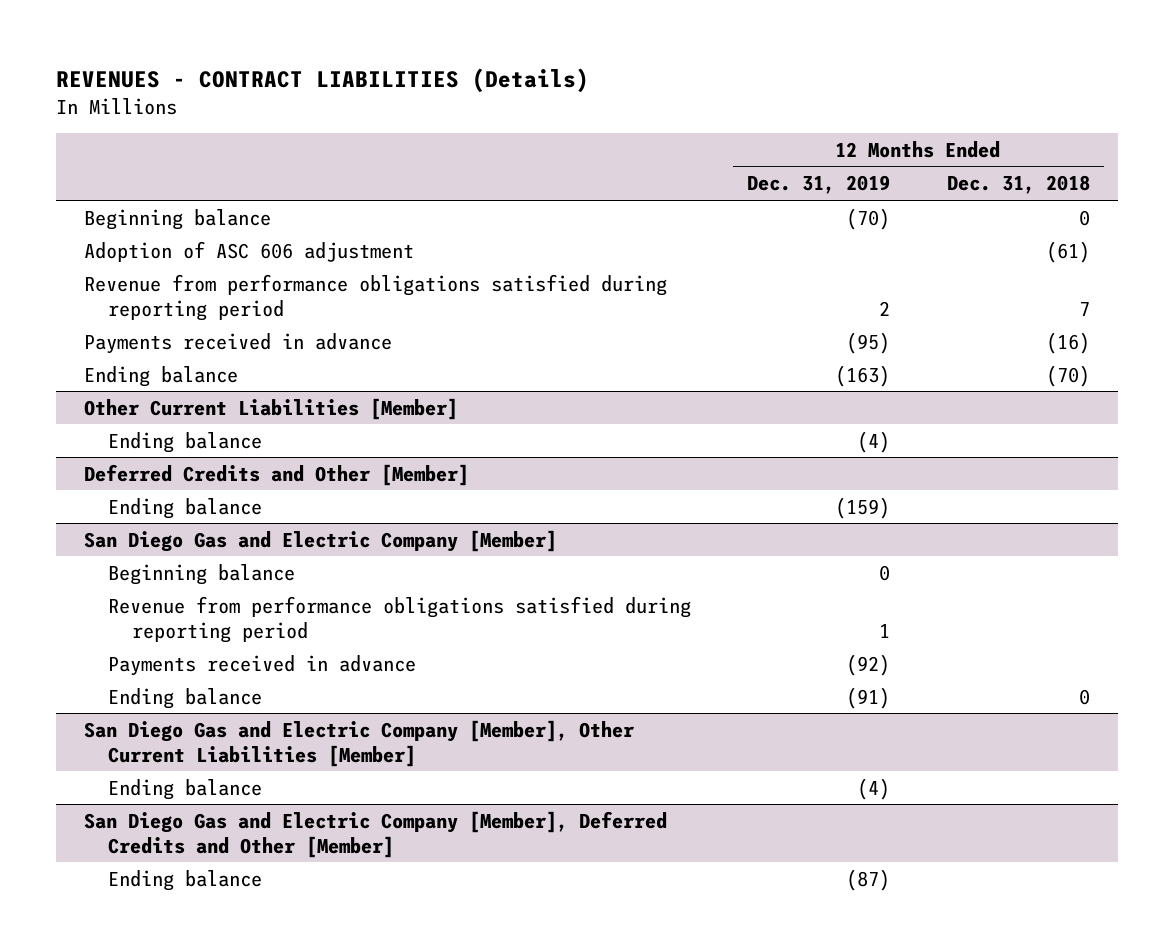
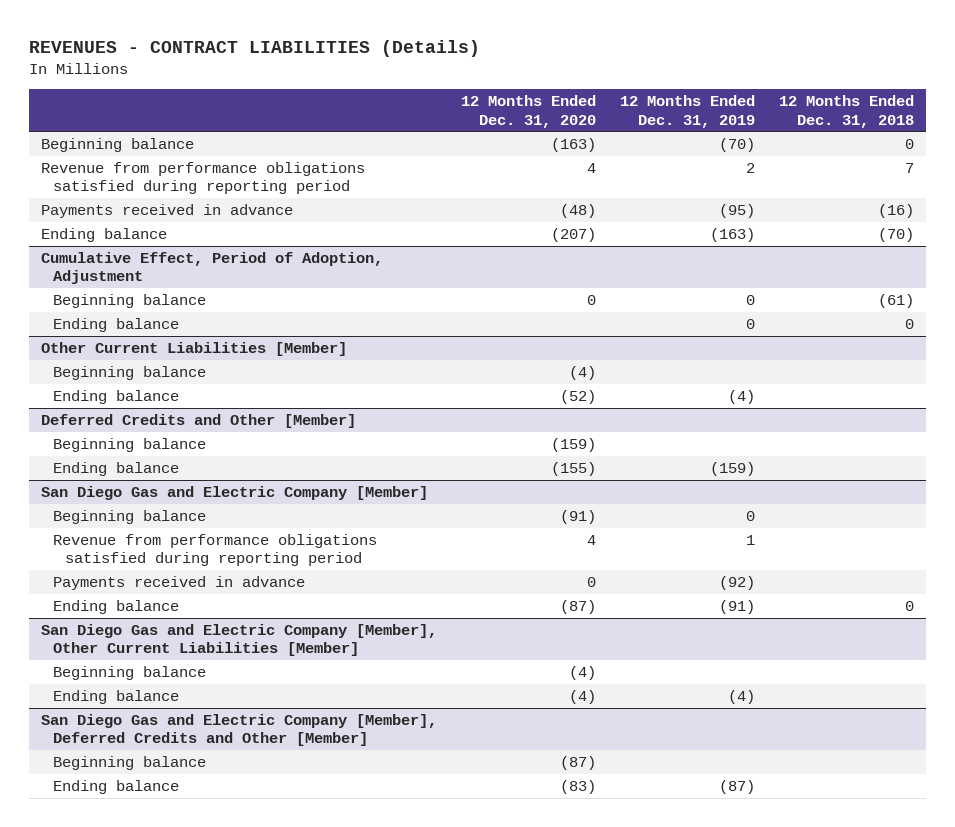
none -> [460,95,596,128] 12 Months Ended Dec. 31, 2020
[84,240,415,262] Adoption of ASC 606 adjustment -> none
none -> [40,251,383,285] Cumulative Effect, Period of Adoption, Adjustment
none -> [52,293,206,308] Beginning balance
none -> [52,317,179,332] Ending balance
none -> [52,365,206,380] Beginning balance
none -> [52,437,206,452] Beginning balance
none -> [52,665,206,680] Beginning balance
none -> [52,755,206,770] Beginning balance

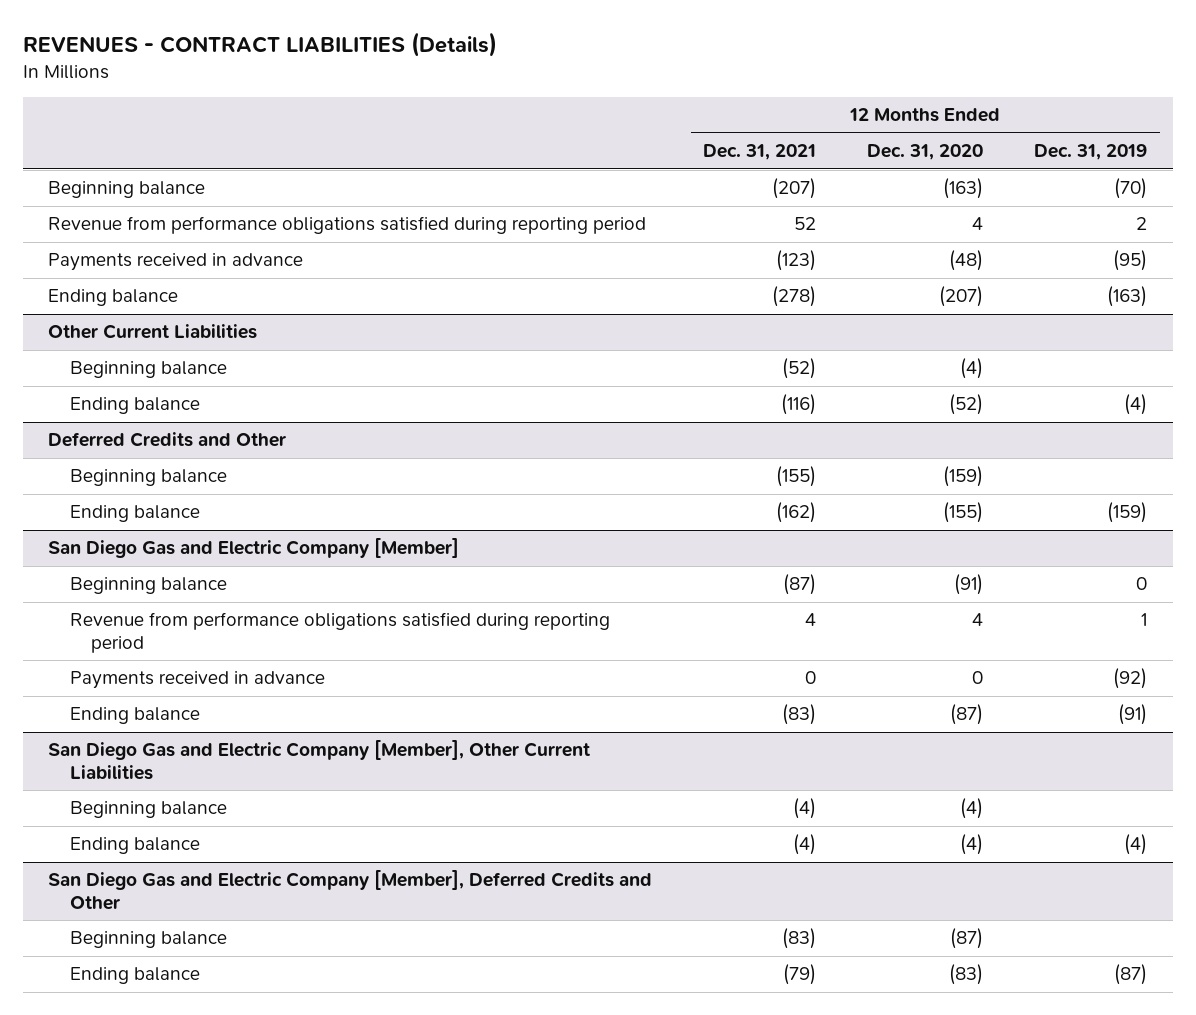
[779,95,915,128] 12 Months Ended Dec. 31, 2018 -> none
none -> [703,144,817,161] Dec. 31, 2021
[40,251,383,285] Cumulative Effect, Period of Adoption, Adjustment -> none
[52,293,206,308] Beginning balance -> none
[52,317,179,332] Ending balance -> none
[40,341,347,356] Other Current Liabilities [Member] -> [48,324,258,340] Other Current Liabilities
[40,413,356,428] Deferred Credits and Other [Member] -> [48,432,287,448] Deferred Credits and Other
[40,623,437,657] San Diego Gas and Electric Company [Member], Other Current Liabilities [Member] -> [48,740,591,780] San Diego Gas and Electric Company [Member], Other Current Liabilities
[40,713,437,747] San Diego Gas and Electric Company [Member], Deferred Credits and Other [Member] -> [48,870,653,910] San Diego Gas and Electric Company [Member], Deferred Credits and Other

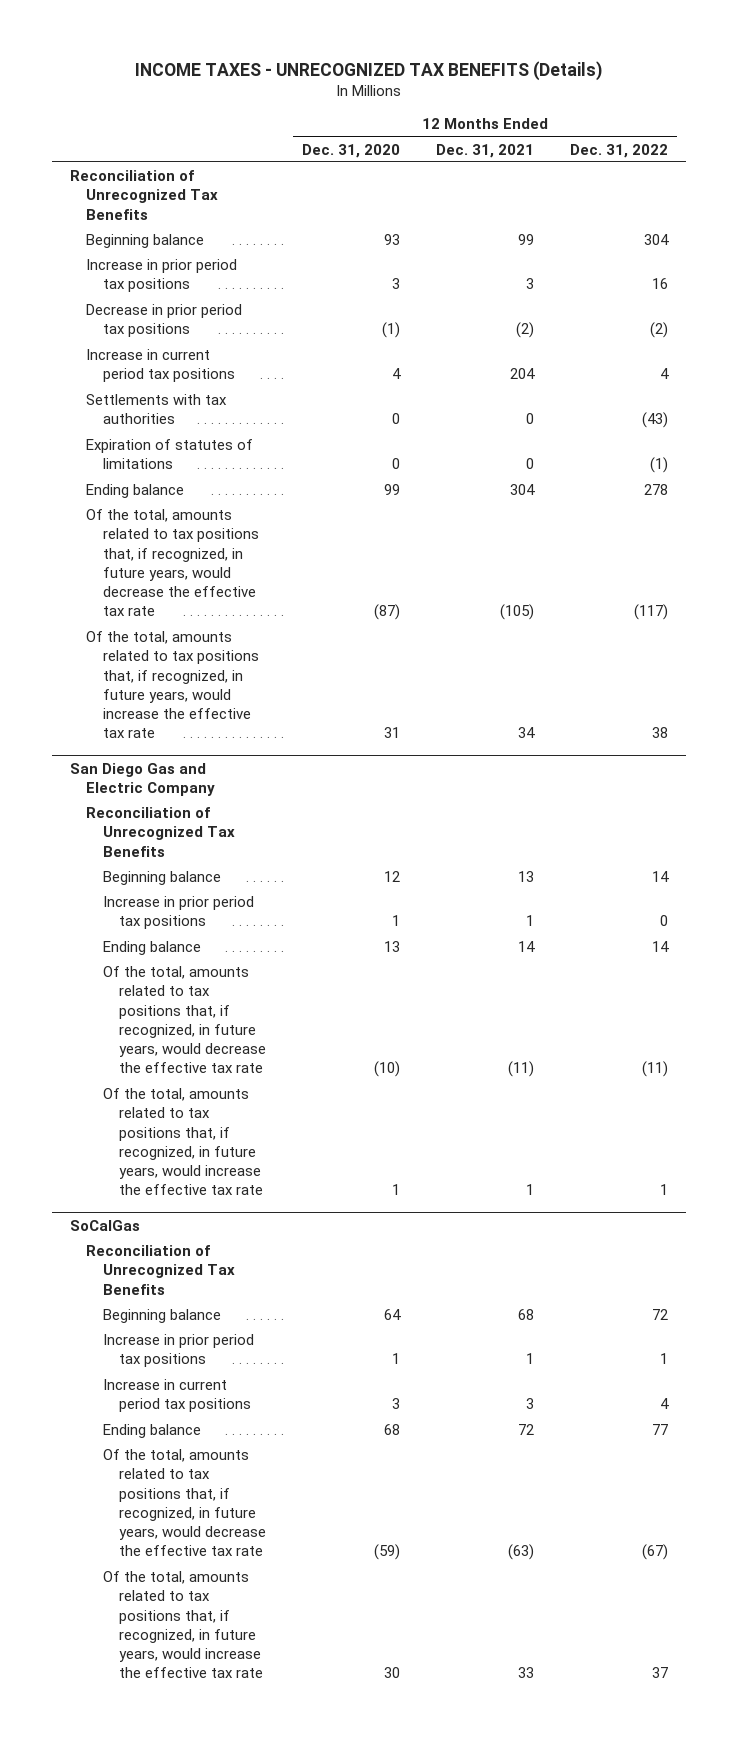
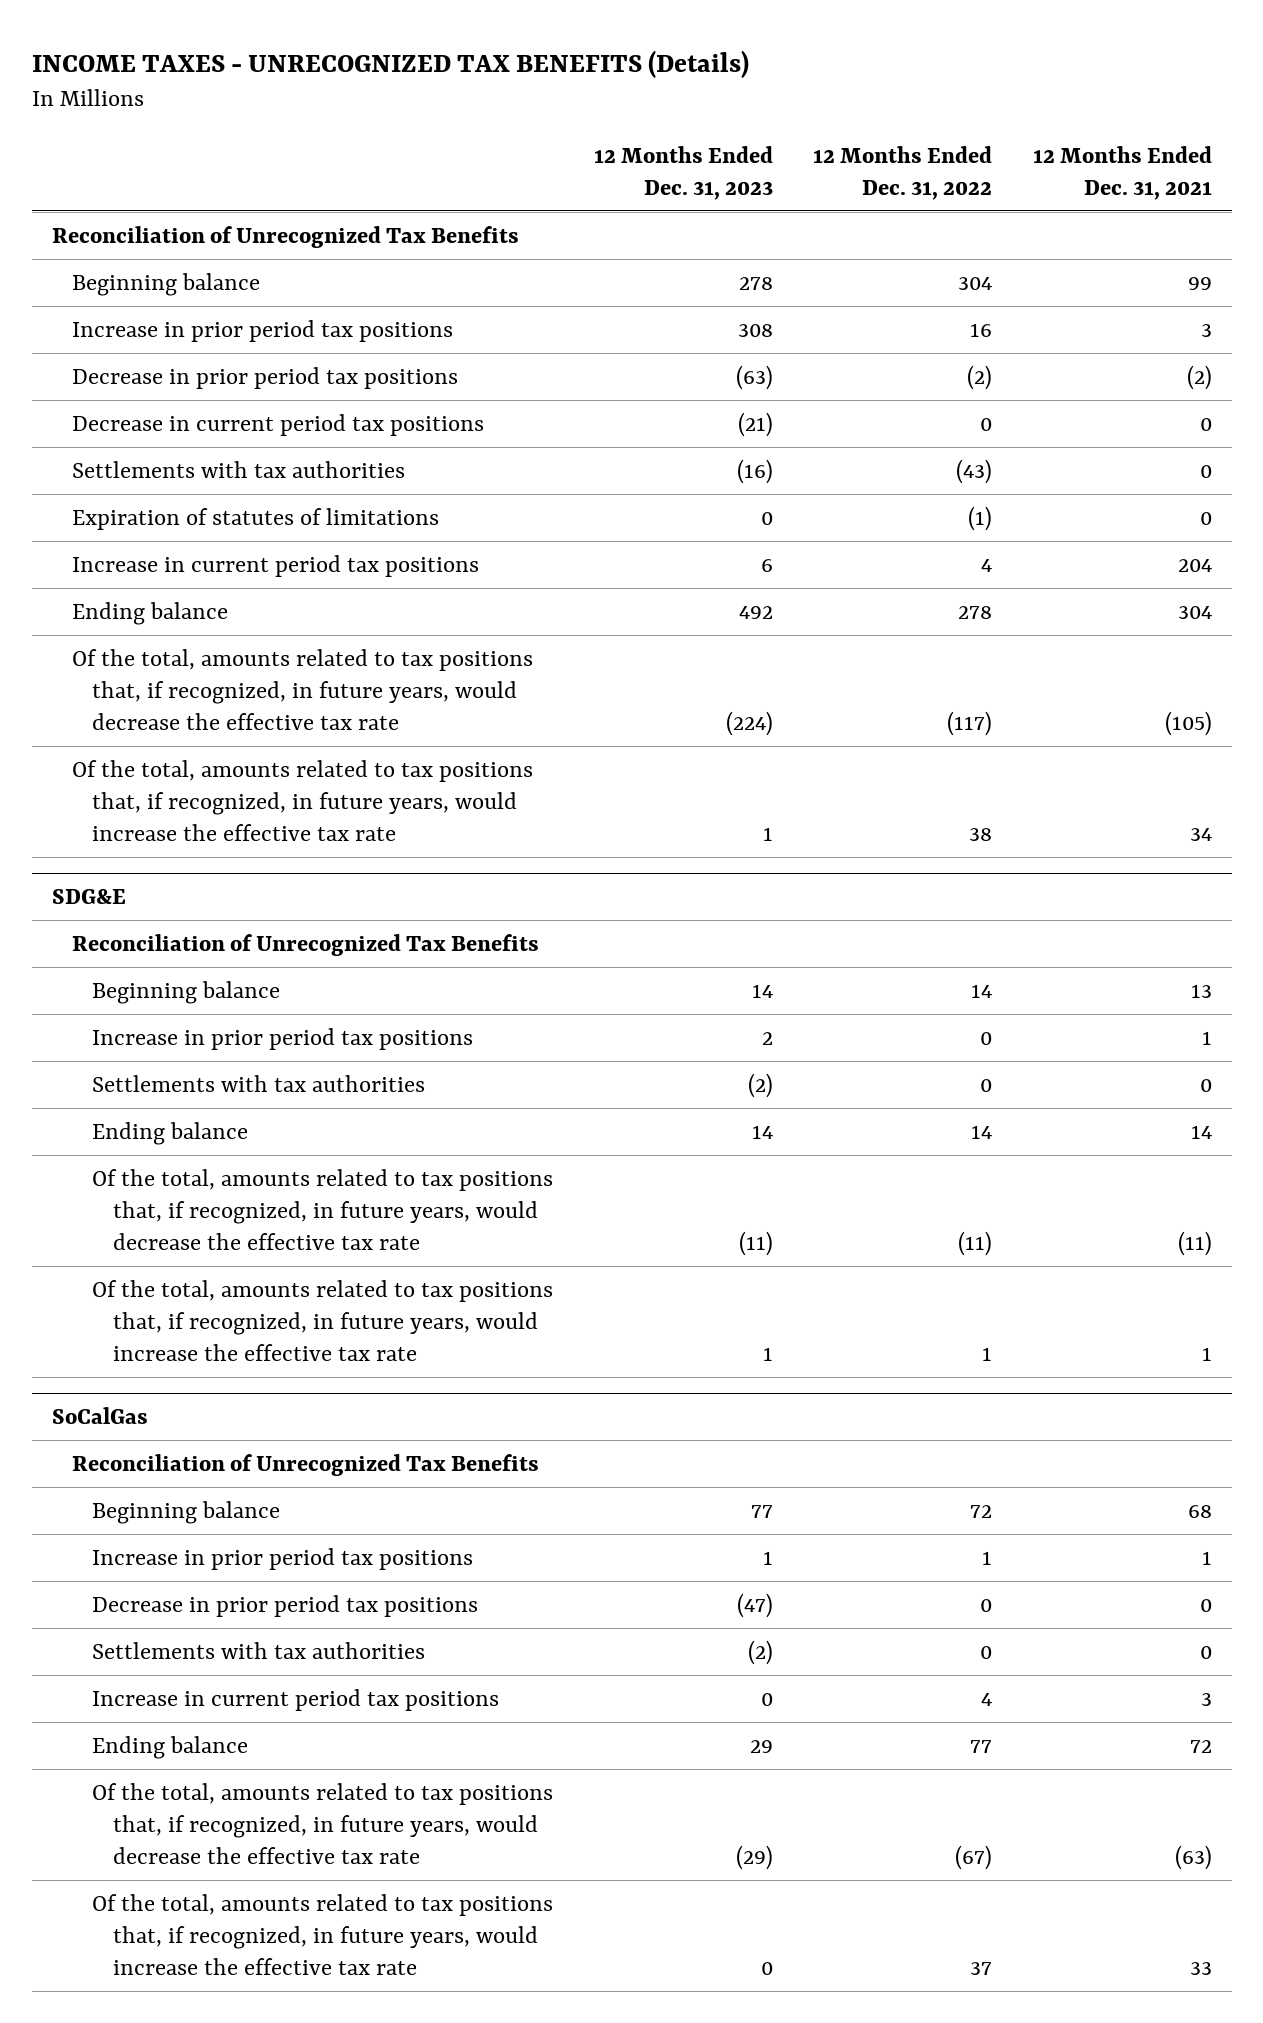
[301,143,400,158] Dec. 31, 2020 -> none
none -> [593,145,773,200] 12 Months Ended Dec. 31, 2023
none -> [72,413,485,436] Decrease in current period tax positions
[86,349,235,383] Increase in current period tax positions -> [72,554,480,577] Increase in current period tax positions
[70,762,216,796] San Diego Gas and Electric Company -> [51,888,126,904] SDG&E
none -> [92,1074,426,1092] Settlements with tax authorities
none -> [92,1594,479,1617] Decrease in prior period tax positions
none -> [92,1641,426,1659] Settlements with tax authorities

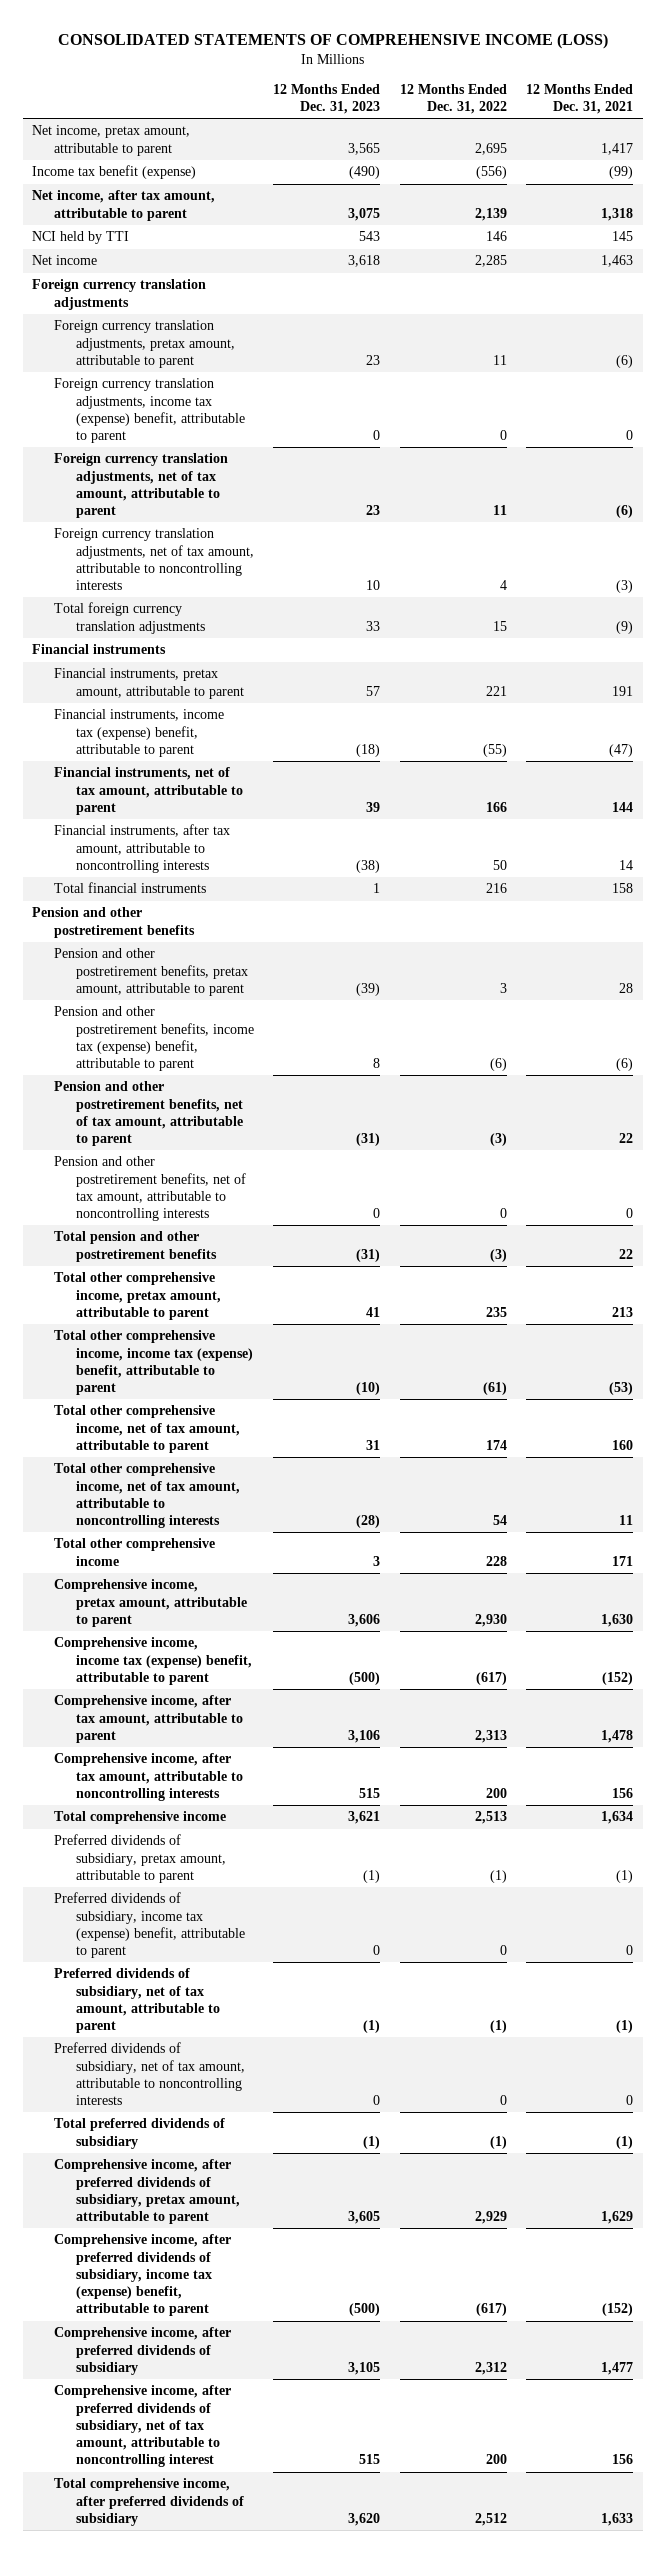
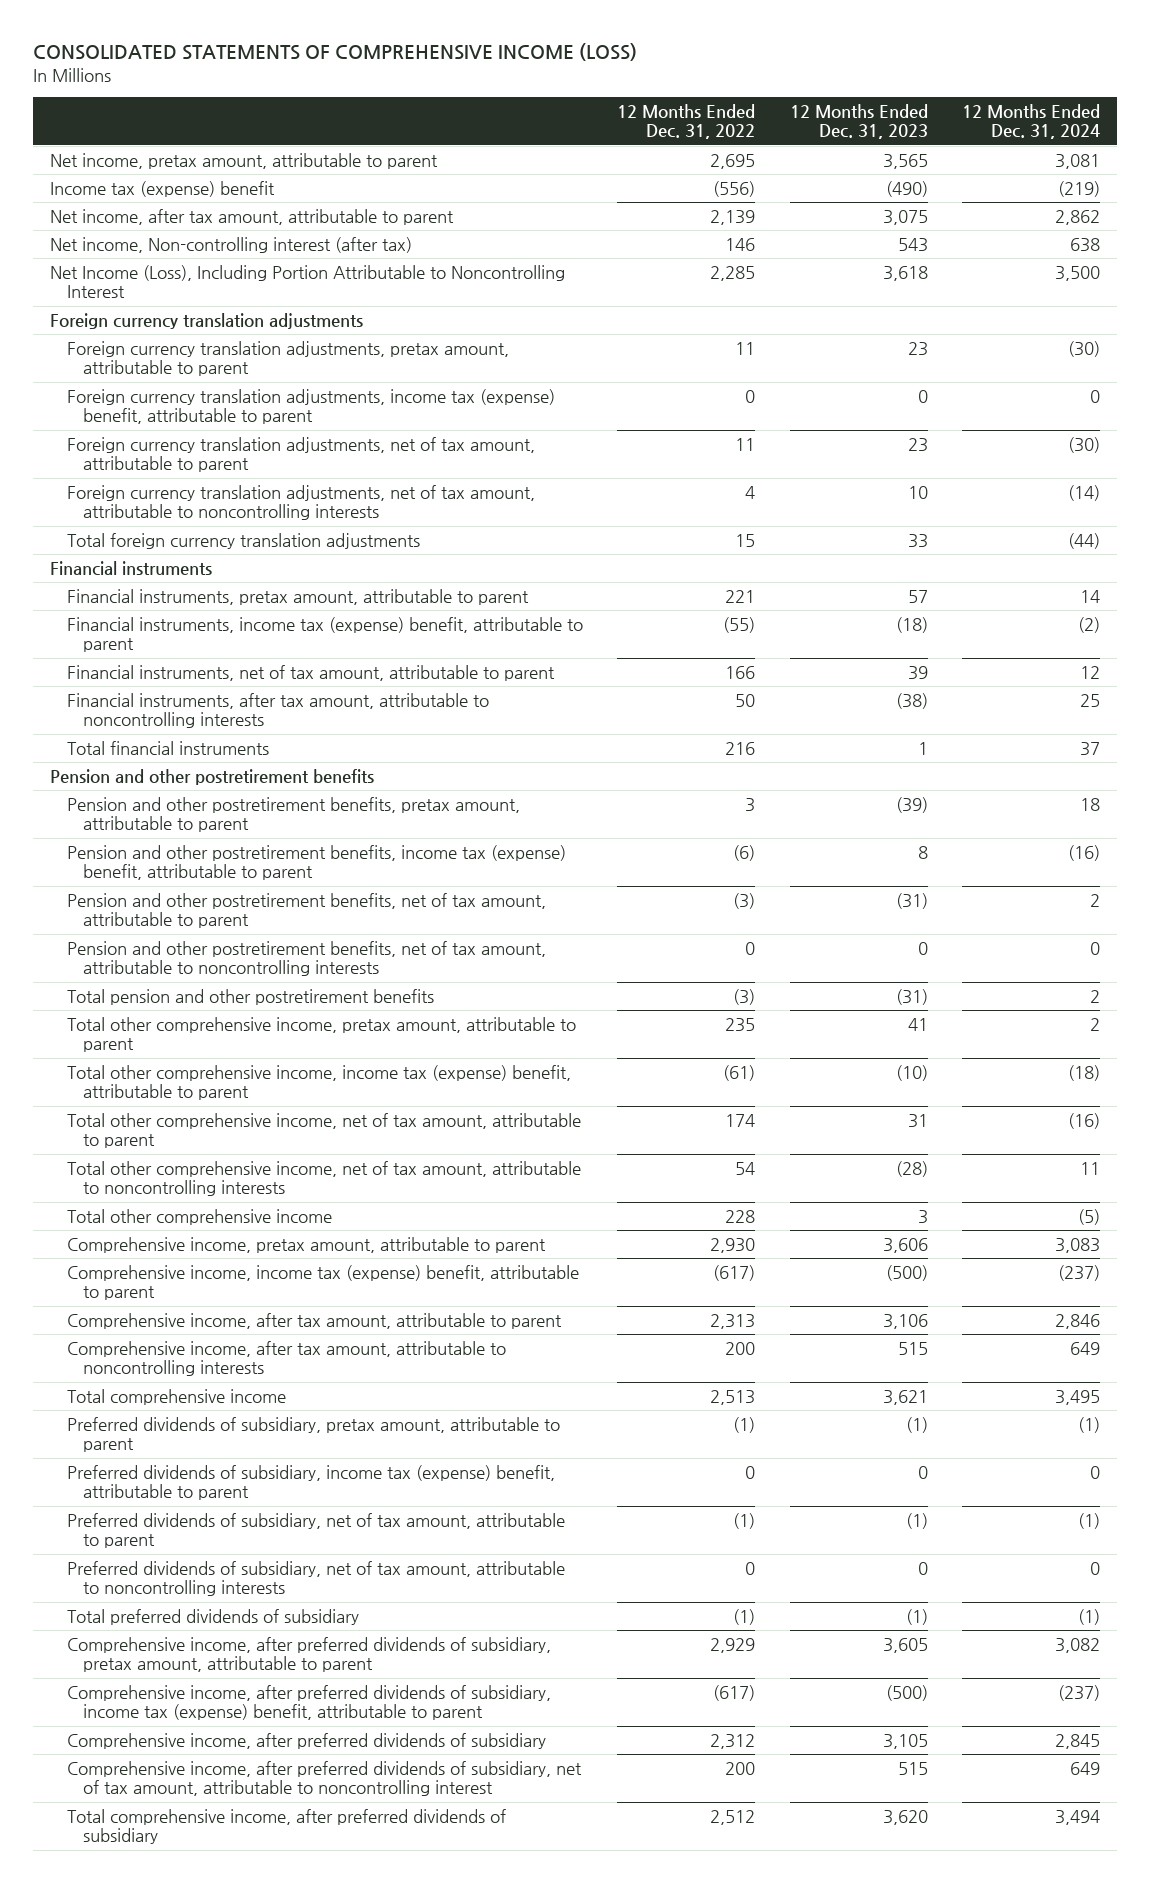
[526,83,634,115] 12 Months Ended Dec. 31, 2021 -> none
none -> [962,103,1101,140] 12 Months Ended Dec. 31, 2024
[32,165,197,180] Income tax benefit (expense) -> [50,180,276,197] Income tax (expense) benefit
[32,231,130,245] NCI held by TTI -> [50,236,413,253] Net income, Non-controlling interest (after tax)
[32,255,98,266] Net income -> [50,264,566,299] Net Income (Loss), Including Portion Attributable to Noncontrolling Interest

